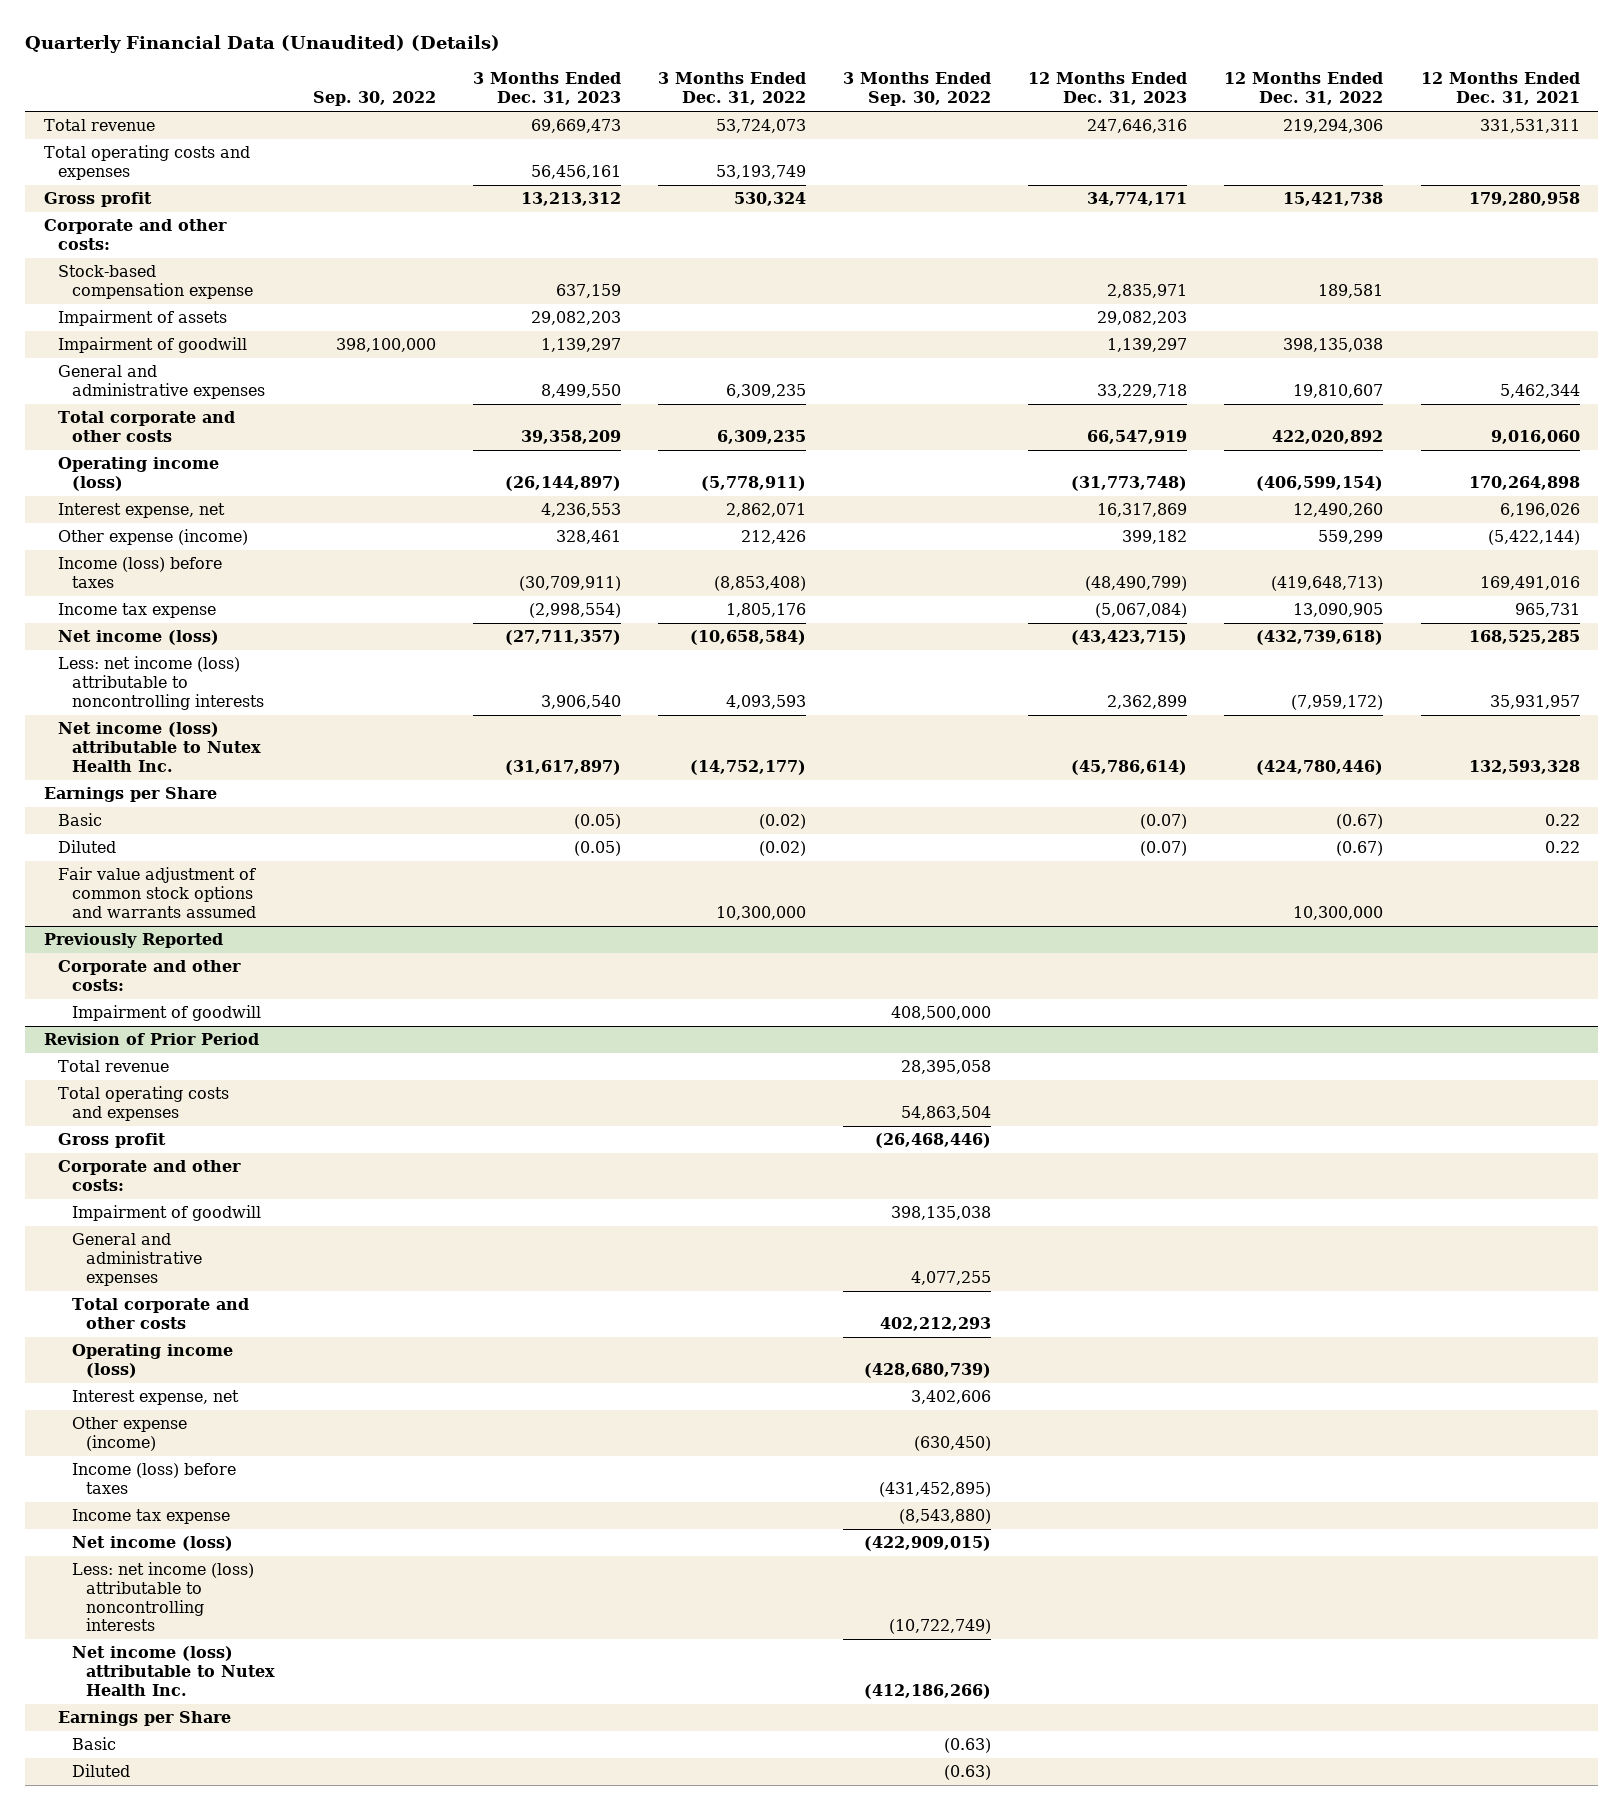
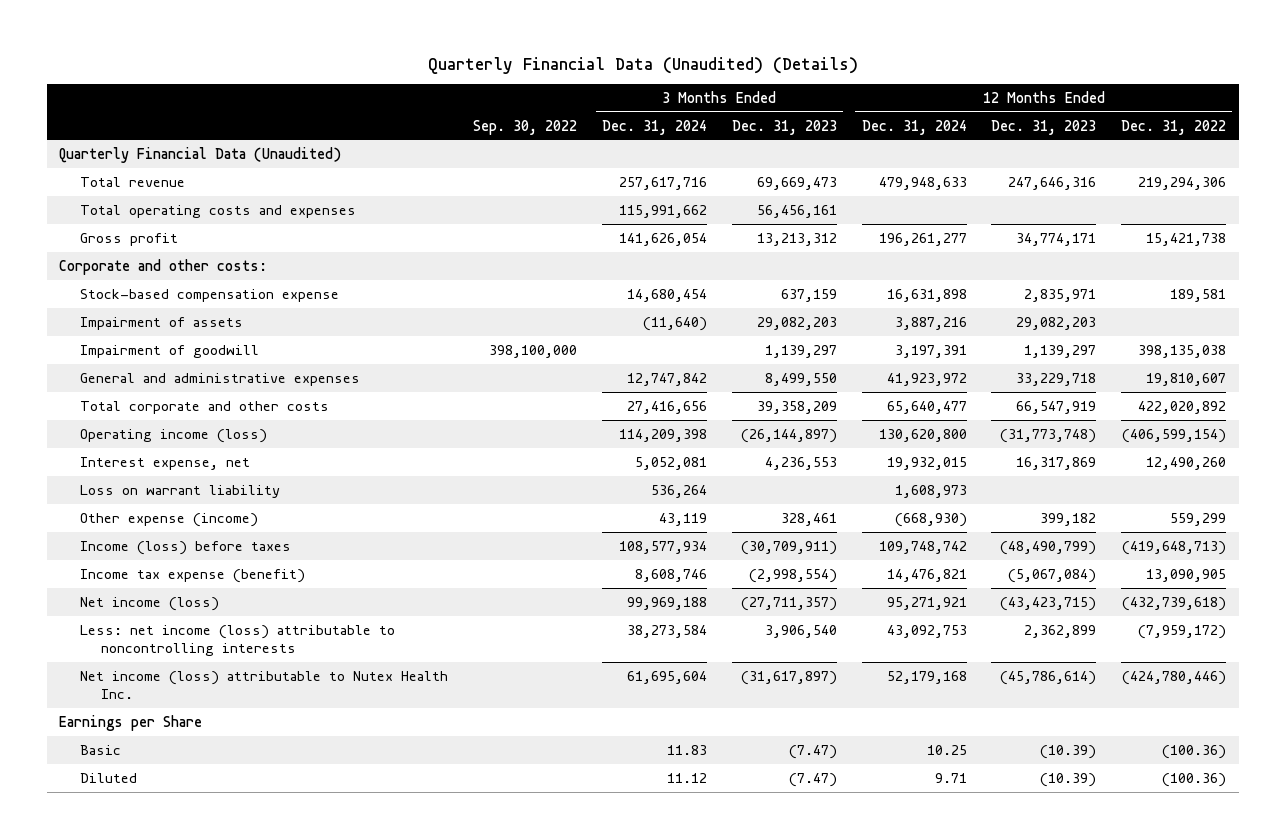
[657,72,806,105] 3 Months Ended Dec. 31, 2022 -> none
[843,72,992,106] 3 Months Ended Sep. 30, 2022 -> none
[1420,72,1580,105] 12 Months Ended Dec. 31, 2021 -> none
none -> [601,119,707,135] Dec. 31, 2024
none -> [861,119,967,135] Dec. 31, 2024
none -> [59,146,342,163] Quarterly Financial Data (Unaudited)
none -> [80,484,281,498] Loss on warrant liability
[58,603,217,619] Income tax expense -> [80,568,306,583] Income tax expense (benefit)
[58,867,257,918] Fair value adjustment of common stock options and warrants assumed -> none
[43,933,223,949] Previously Reported -> none
[58,960,242,992] Corporate and other costs: -> none
[72,1005,262,1022] Impairment of goodwill -> none
[43,1033,259,1046] Revision of Prior Period -> none
[58,1060,170,1073] Total revenue -> none
[58,1086,230,1122] Total operating costs and expenses -> none
[58,1133,167,1149] Gross profit -> none
[58,1160,242,1192] Corporate and other costs: -> none
[72,1205,262,1222] Impairment of goodwill -> none
[72,1233,203,1286] General and administrative expenses -> none
[72,1298,250,1330] Total corporate and other costs -> none
[72,1344,234,1379] Operating income (loss) -> none
[72,1390,240,1406] Interest expense, net -> none
[72,1417,188,1452] Other expense (income) -> none
[72,1463,237,1495] Income (loss) before taxes -> none
[72,1509,231,1525] Income tax expense -> none
[72,1536,234,1552] Net income (loss) -> none
[72,1562,255,1632] Less: net income (loss) attributable to noncontrolling interests -> none
[72,1646,276,1696] Net income (loss) attributable to Nutex Health Inc. -> none
[58,1711,232,1727] Earnings per Share -> none
[72,1737,117,1751] Basic -> none
[72,1764,131,1778] Diluted -> none
[573,814,621,830] (0.05) -> [788,744,837,759] (7.47)
[1140,814,1188,830] (0.07) -> [1040,744,1097,759] (10.39)
[1336,814,1384,830] (0.67) -> [1162,744,1227,759] (100.36)
[573,841,621,857] (0.05) -> [788,772,837,787] (7.47)
[1140,841,1188,857] (0.07) -> [1040,772,1097,787] (10.39)
[1336,841,1384,857] (0.67) -> [1162,772,1227,787] (100.36)

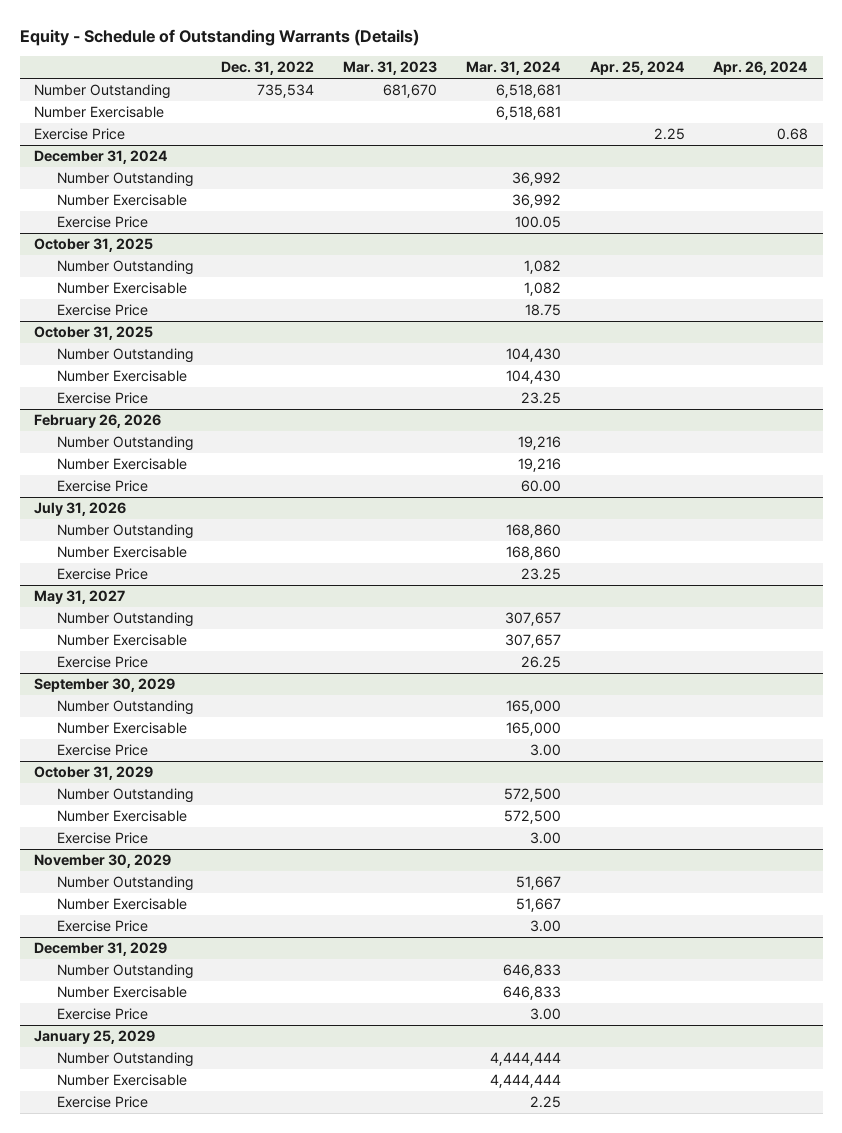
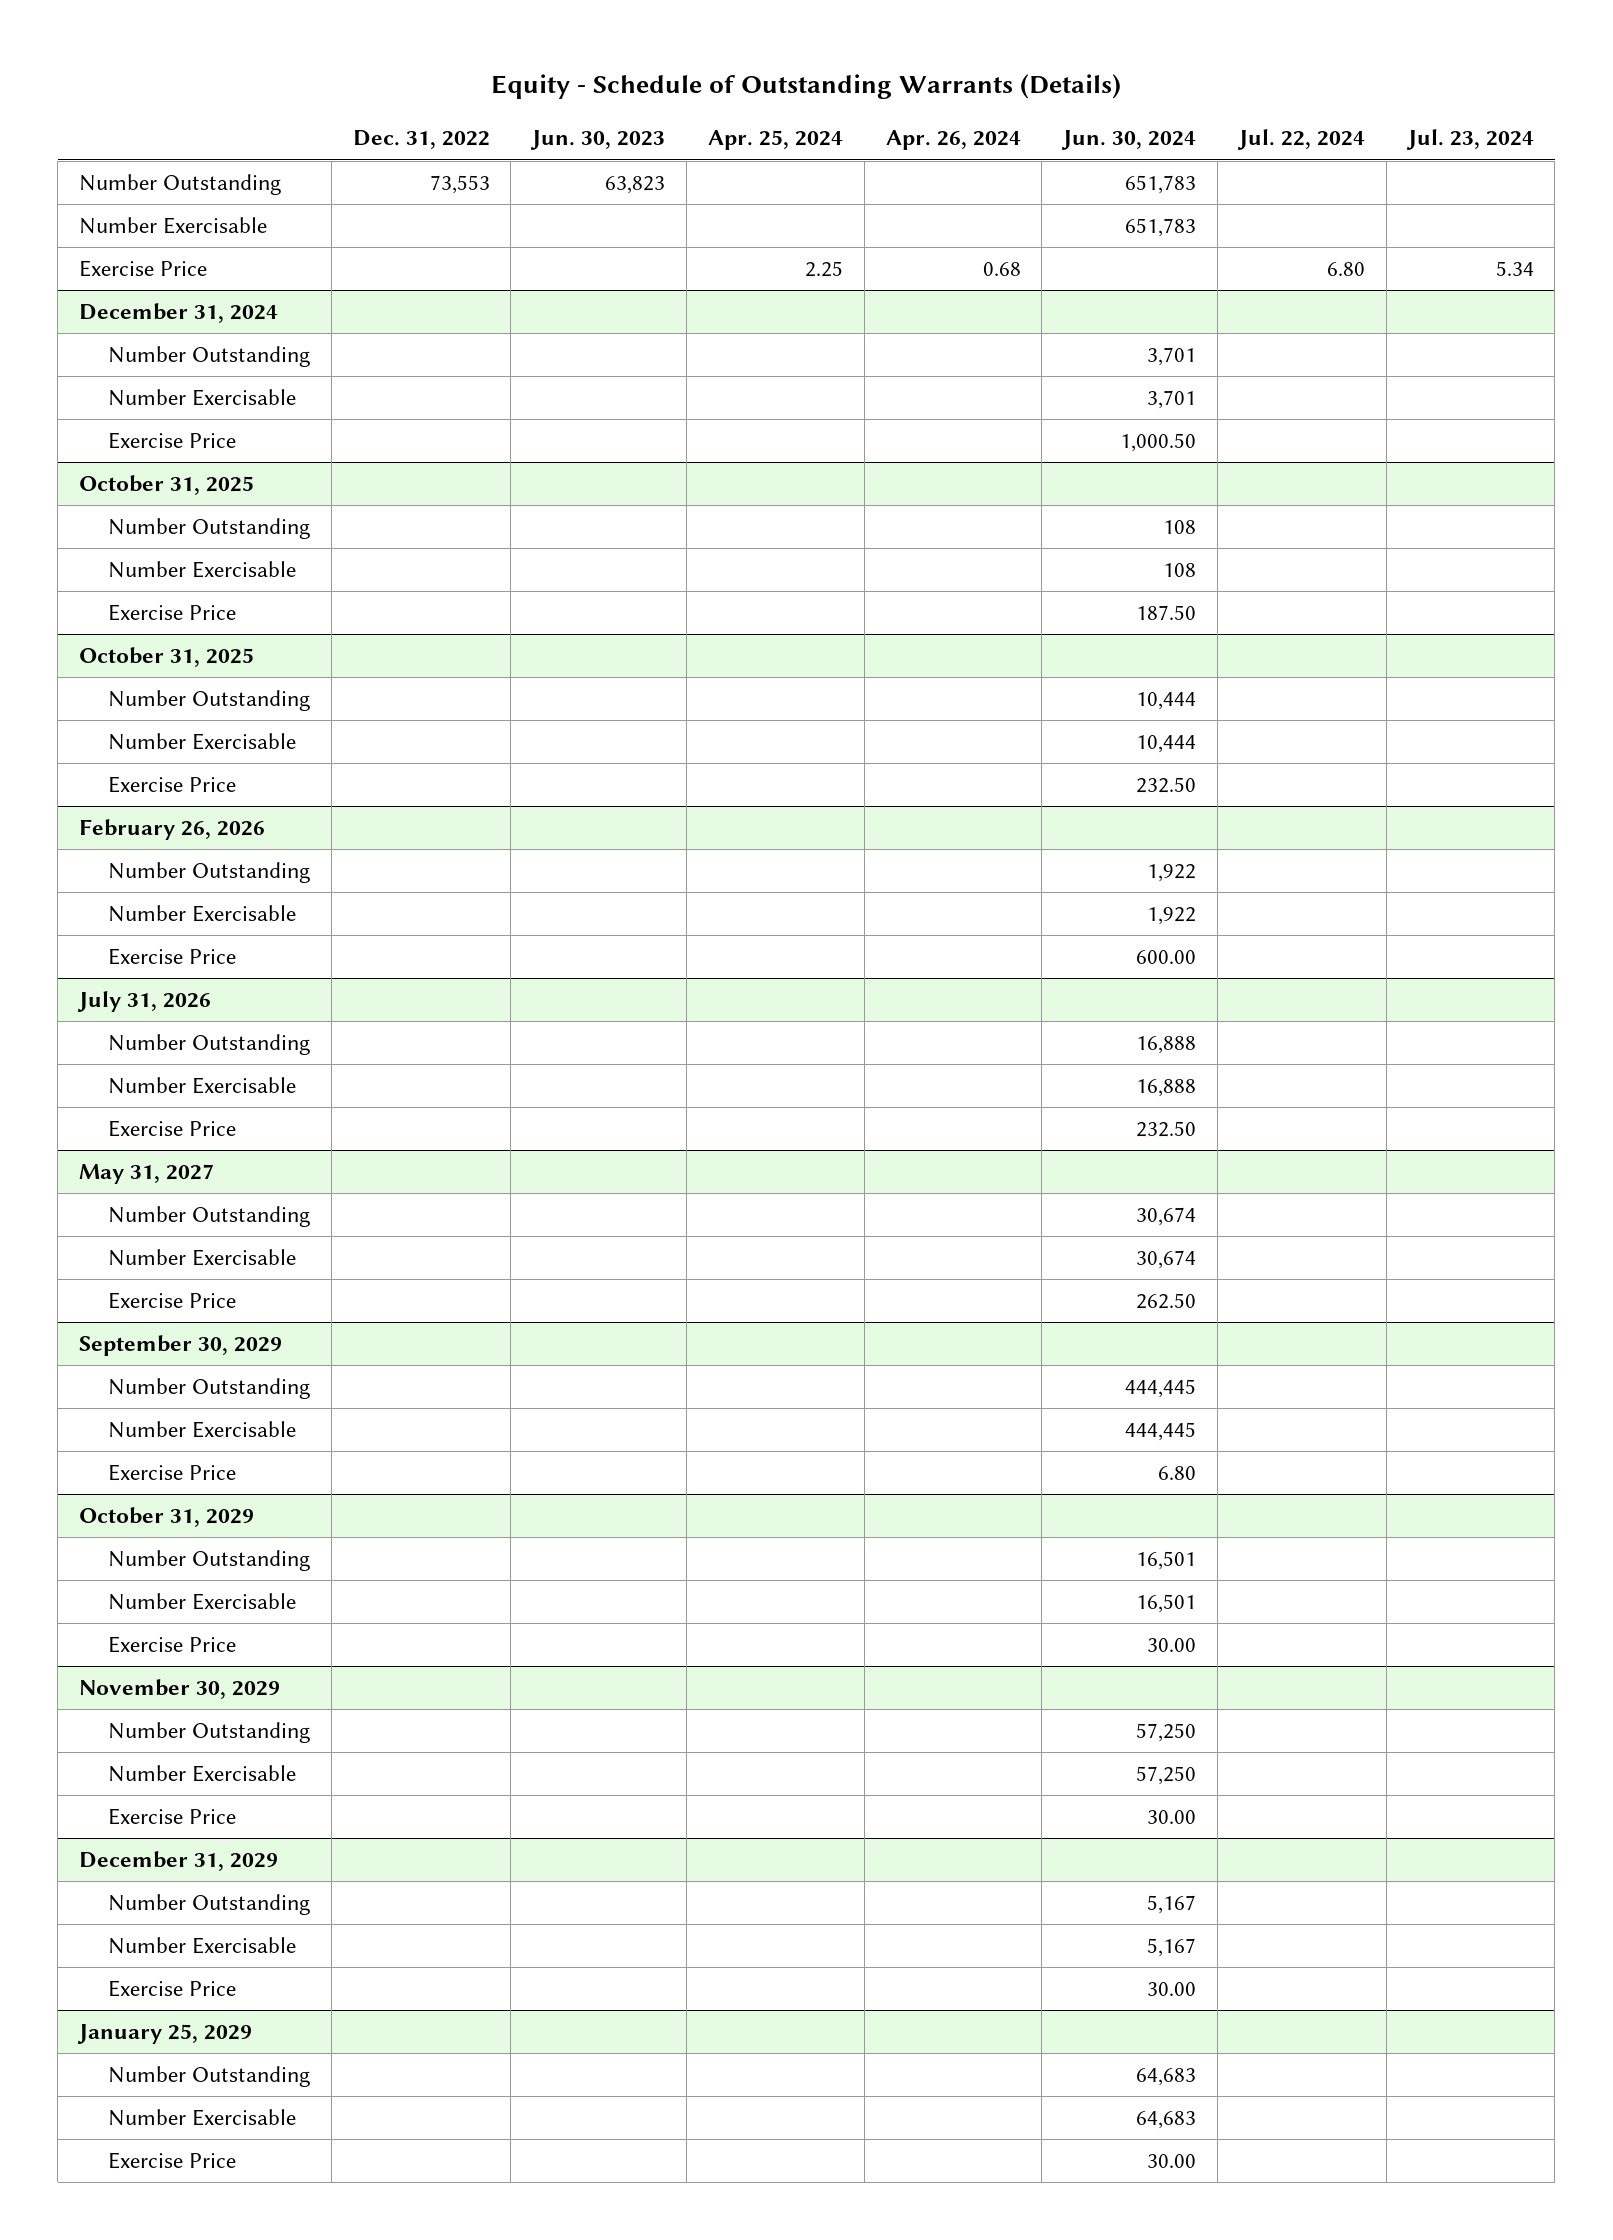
[343,61,438,76] Mar. 31, 2023 -> none
[465,61,561,76] Mar. 31, 2024 -> none
none -> [530,130,666,151] Jun. 30, 2023
none -> [1061,130,1197,151] Jun. 30, 2024
none -> [1236,129,1365,151] Jul. 22, 2024
none -> [1405,129,1534,151] Jul. 23, 2024
[257,84,315,99] 735,534 -> [429,175,490,195] 73,553

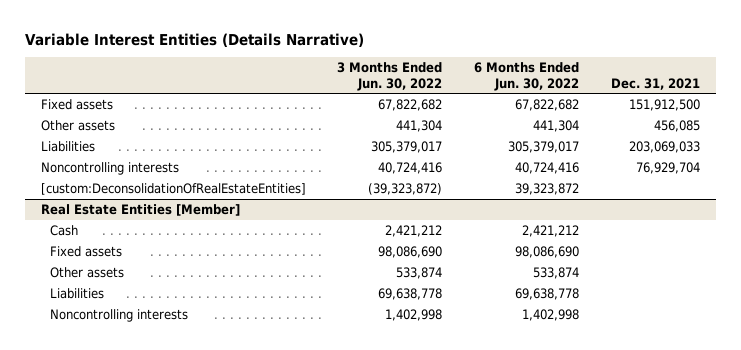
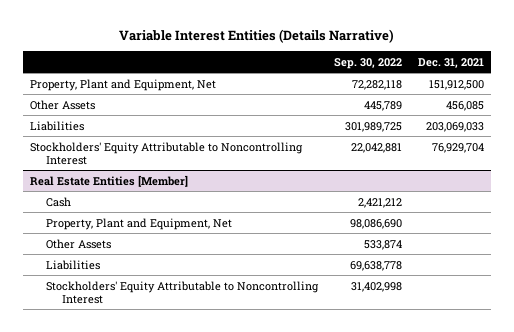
[337,62,443,91] 3 Months Ended Jun. 30, 2022 -> none
[474,62,580,91] 6 Months Ended Jun. 30, 2022 -> none
none -> [334,57,403,69] Sep. 30, 2022
[40,98,113,110] Fixed assets -> [30,78,217,91] Property, Plant and Equipment, Net
[40,119,115,131] Other assets -> [30,99,96,110] Other Assets
[40,182,306,195] [custom:DeconsolidationOfRealEstateEntities] -> none
[40,161,179,175] Noncontrolling interests -> [30,141,304,165] Stockholders' Equity Attributable to Noncontrolling Interest
[49,245,122,257] Fixed assets -> [46,217,233,230] Property, Plant and Equipment, Net
[49,266,124,278] Other assets -> [46,238,112,249] Other Assets
[49,308,188,322] Noncontrolling interests -> [46,280,320,304] Stockholders' Equity Attributable to Noncontrolling Interest

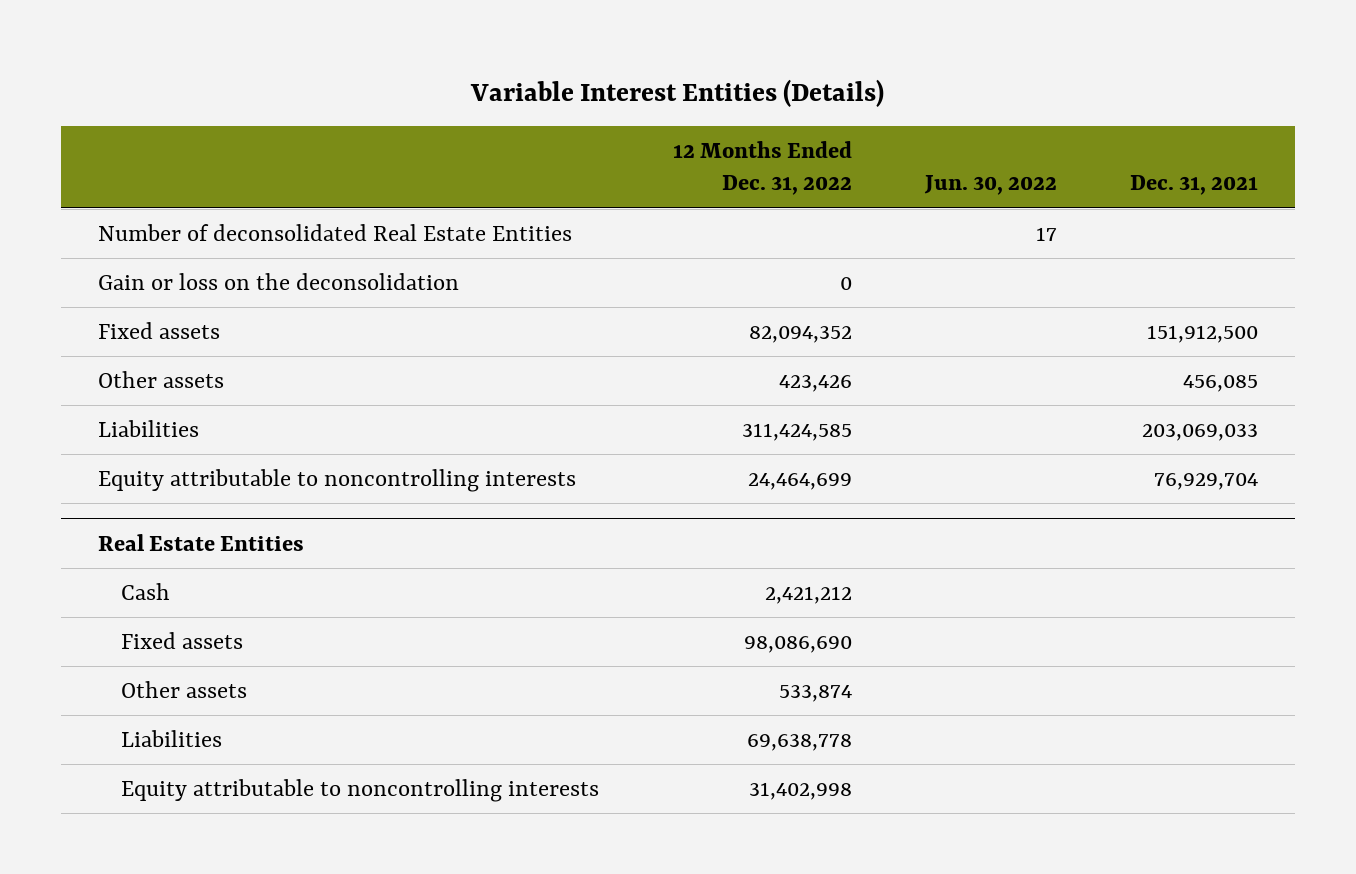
[119,29,395,44] Variable Interest Entities (Details Narrative) -> [469,78,884,107] Variable Interest Entities (Details)
[334,57,403,69] Sep. 30, 2022 -> none
none -> [672,141,852,196] 12 Months Ended Dec. 31, 2022
none -> [923,175,1057,196] Jun. 30, 2022
none -> [97,224,572,242] Number of deconsolidated Real Estate Entities
none -> [97,273,459,291] Gain or loss on the deconsolidation
[30,78,217,91] Property, Plant and Equipment, Net -> [97,322,220,340] Fixed assets
[30,99,96,110] Other Assets -> [97,371,224,389] Other assets
[30,141,304,165] Stockholders' Equity Attributable to Noncontrolling Interest -> [97,469,576,493] Equity attributable to noncontrolling interests
[30,174,189,187] Real Estate Entities [Member] -> [97,534,304,552] Real Estate Entities
[46,217,233,230] Property, Plant and Equipment, Net -> [121,632,244,650] Fixed assets
[46,238,112,249] Other Assets -> [121,681,248,699] Other assets
[46,280,320,304] Stockholders' Equity Attributable to Noncontrolling Interest -> [121,779,600,803] Equity attributable to noncontrolling interests

